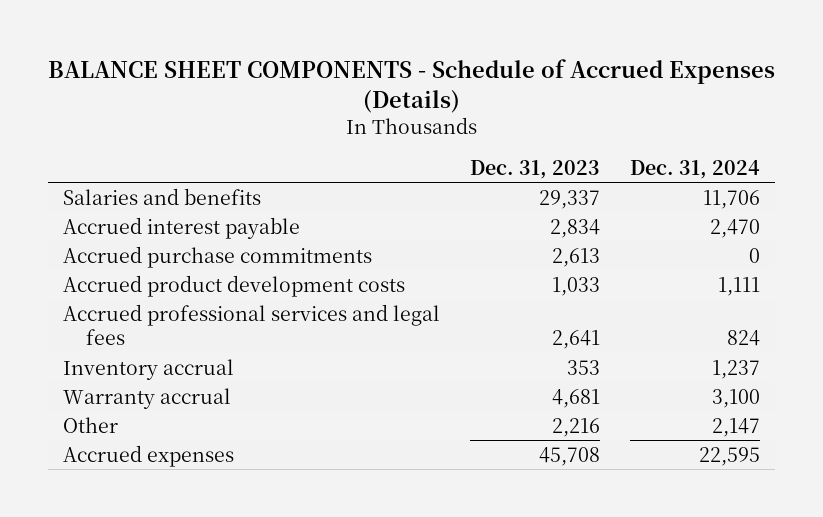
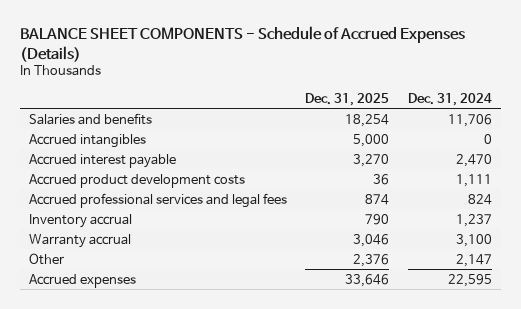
[470,159,601,179] Dec. 31, 2023 -> none
none -> [305,92,390,106] Dec. 31, 2025
none -> [28,133,146,148] Accrued intangibles
[62,245,372,268] Accrued purchase commitments -> none

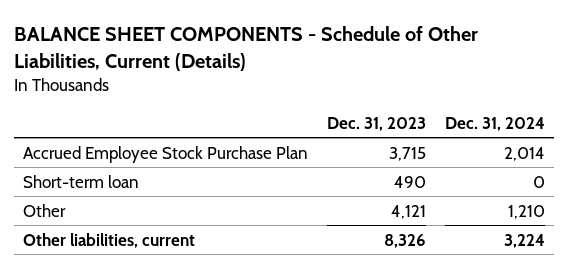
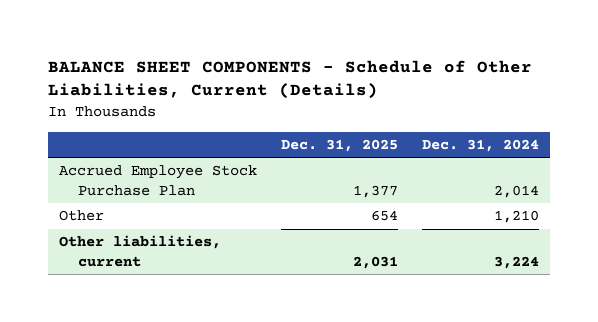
[327,116,427,131] Dec. 31, 2023 -> none
none -> [280,138,398,152] Dec. 31, 2025
[23,174,140,188] Short-term loan -> none

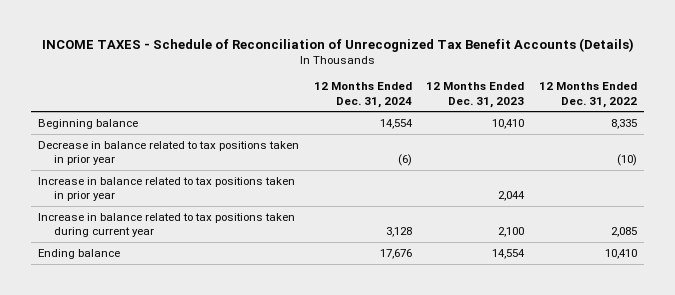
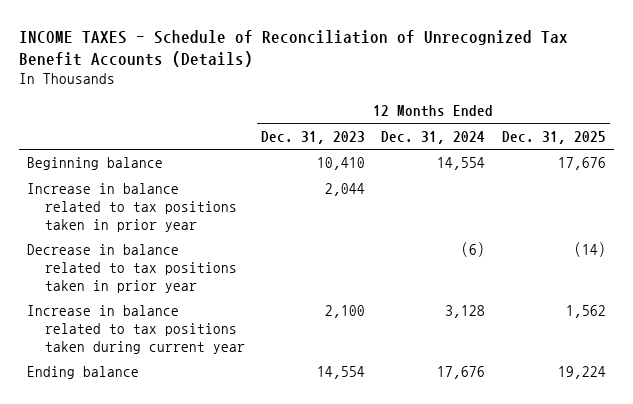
[539,82,638,108] 12 Months Ended Dec. 31, 2022 -> none
none -> [501,130,606,144] Dec. 31, 2025
[38,140,300,166] Decrease in balance related to tax positions taken in prior year -> [27,244,237,294] Decrease in balance related to tax positions taken in prior year

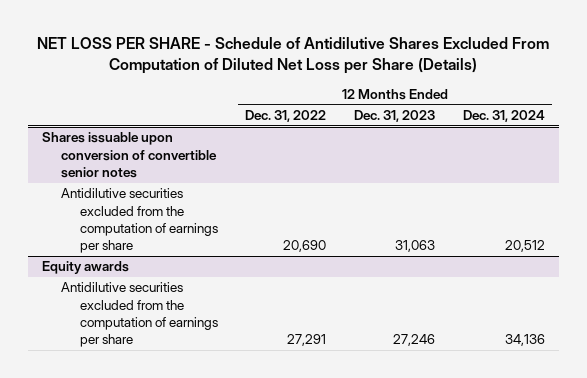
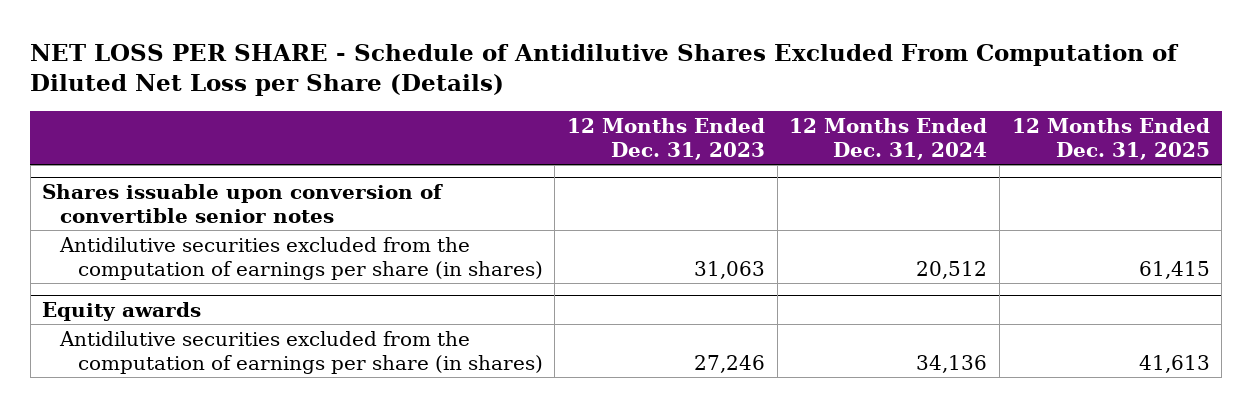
[245,110,327,123] Dec. 31, 2022 -> none
none -> [1011,117,1210,160] 12 Months Ended Dec. 31, 2025
[60,188,218,254] Antidilutive securities excluded from the computation of earnings per share -> [59,236,543,280] Antidilutive securities excluded from the computation of earnings per share (in shares)
[60,282,218,348] Antidilutive securities excluded from the computation of earnings per share -> [59,330,543,374] Antidilutive securities excluded from the computation of earnings per share (in shares)

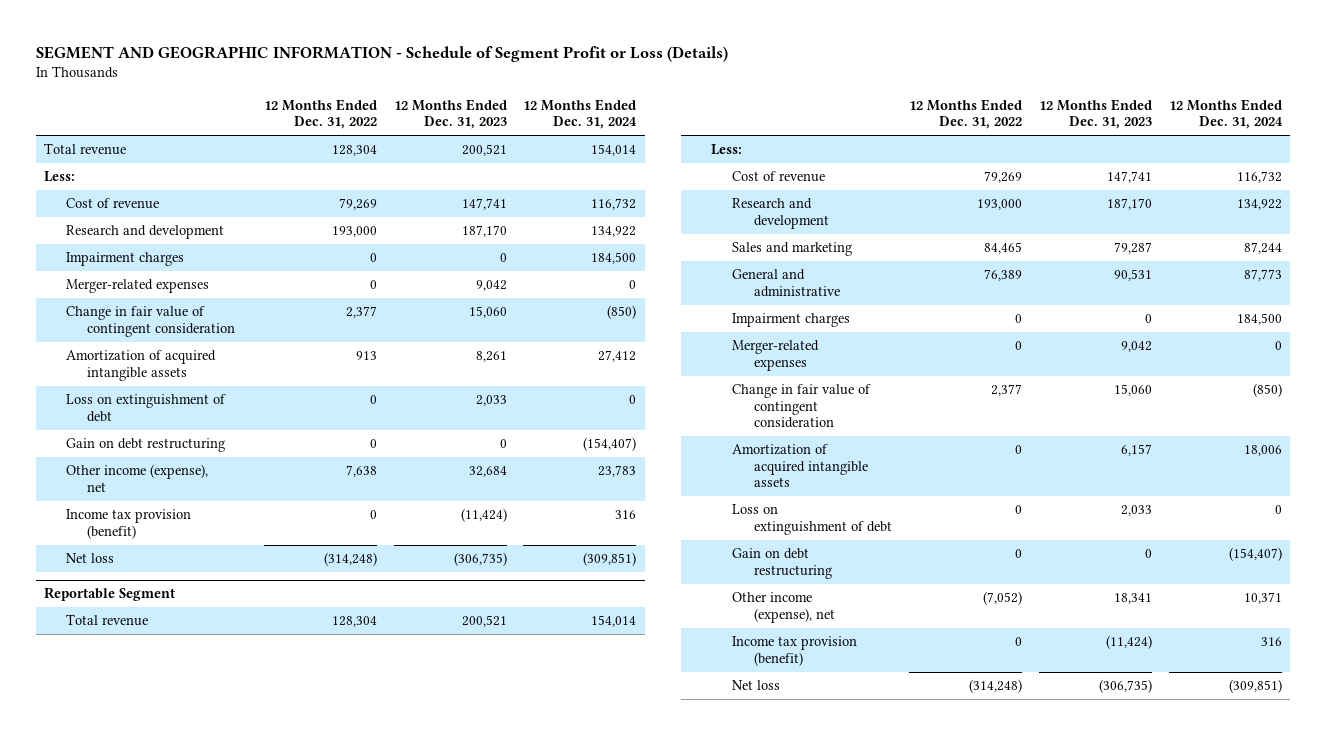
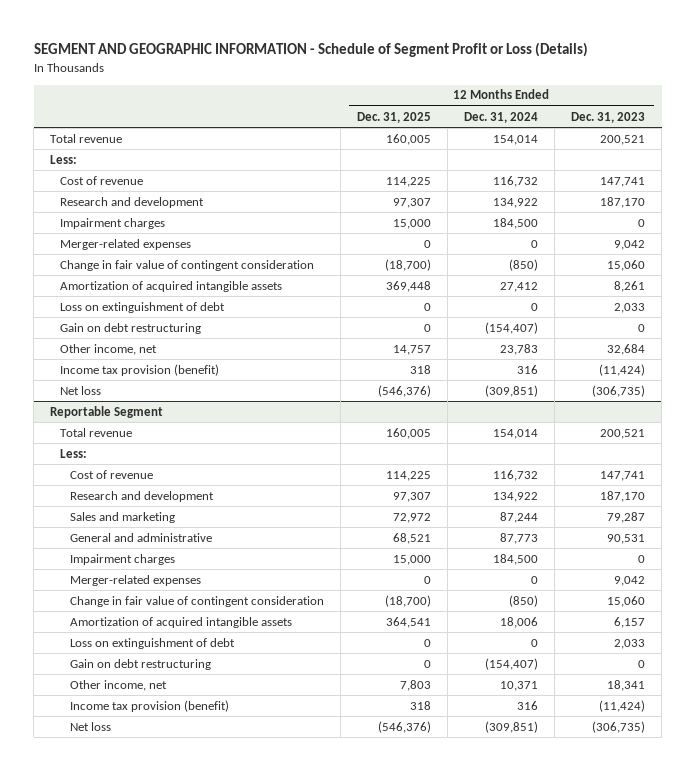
[263,98,377,130] 12 Months Ended Dec. 31, 2022 -> none
none -> [357,111,432,123] Dec. 31, 2025
[65,464,208,492] Other income (expense), net -> [60,343,158,355] Other income, net
[732,592,836,623] Other income (expense), net -> [70,679,168,691] Other income, net

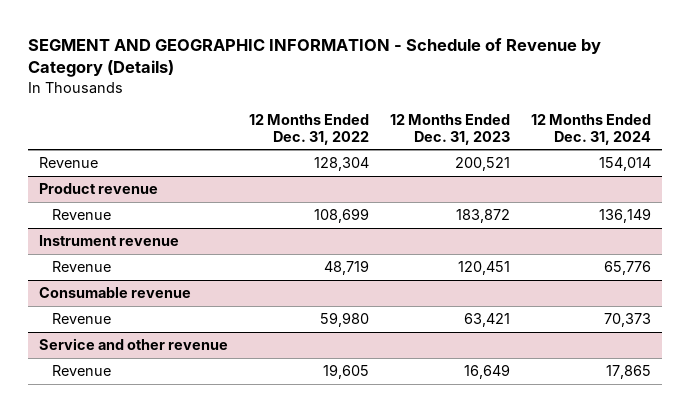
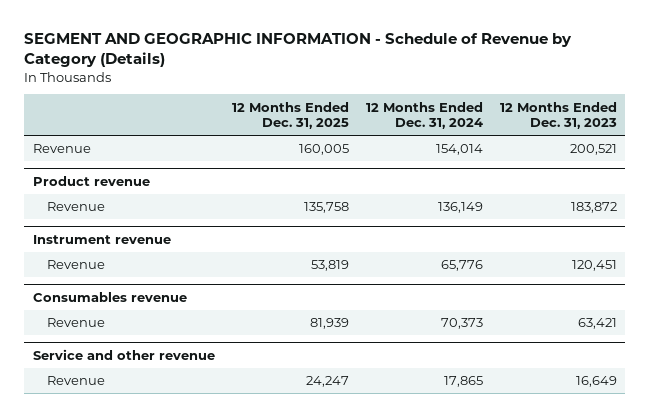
[249,114,370,145] 12 Months Ended Dec. 31, 2022 -> none
none -> [231,101,349,129] 12 Months Ended Dec. 31, 2025
[38,287,191,299] Consumable revenue -> [32,291,187,302] Consumables revenue

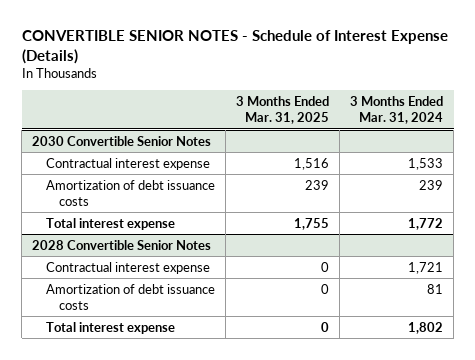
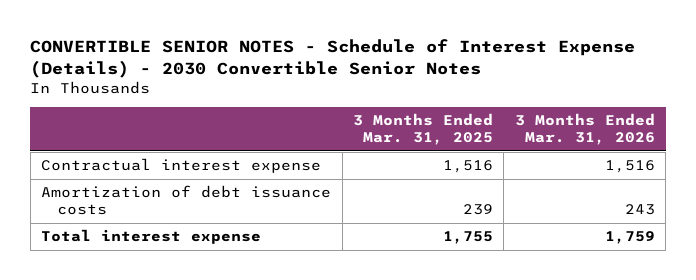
[21,30,448,64] CONVERTIBLE SENIOR NOTES - Schedule of Interest Expense (Details) -> [30,39,636,78] CONVERTIBLE SENIOR NOTES - Schedule of Interest Expense (Details) - 2030 Convertible Senior Notes
[350,96,444,125] 3 Months Ended Mar. 31, 2024 -> none
none -> [514,113,655,146] 3 Months Ended Mar. 31, 2026
[32,135,212,146] 2030 Convertible Senior Notes -> none
[32,239,212,250] 2028 Convertible Senior Notes -> none
[45,261,210,274] Contractual interest expense -> none
[45,283,215,310] Amortization of debt issuance costs -> none
[45,321,175,334] Total interest expense -> none

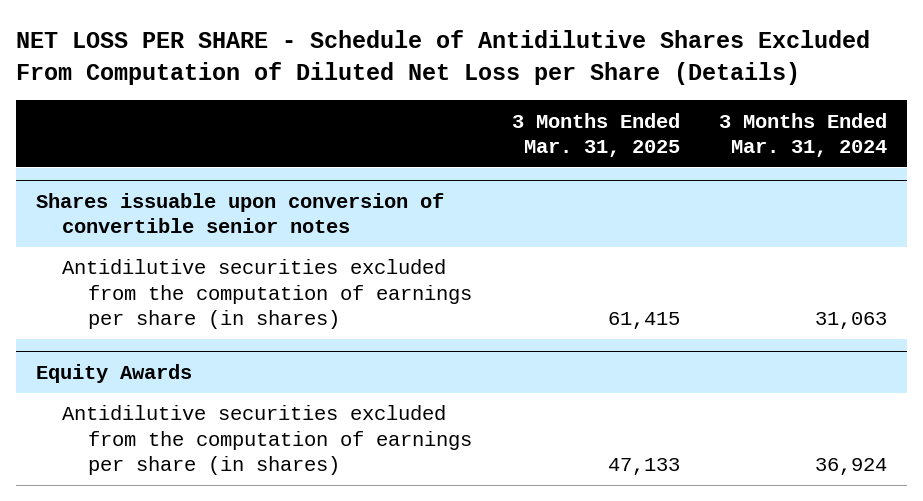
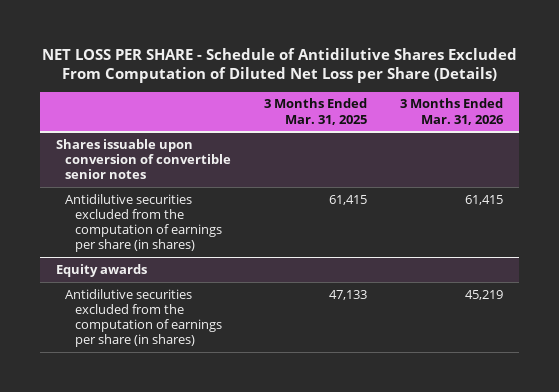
[719,112,888,158] 3 Months Ended Mar. 31, 2024 -> none
none -> [399,98,504,125] 3 Months Ended Mar. 31, 2026
[36,363,193,383] Equity Awards -> [56,263,148,277] Equity awards

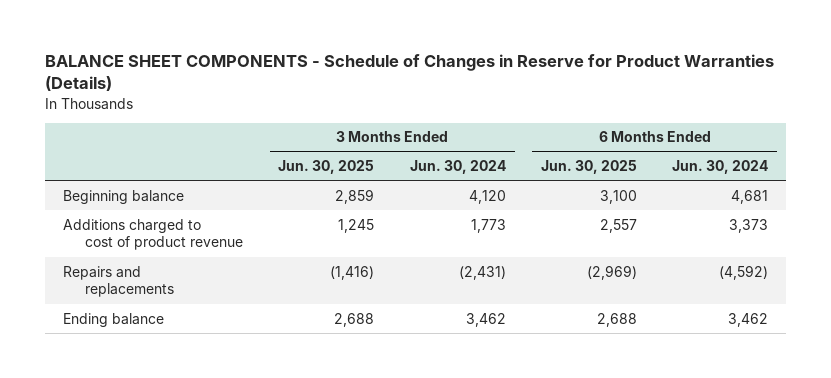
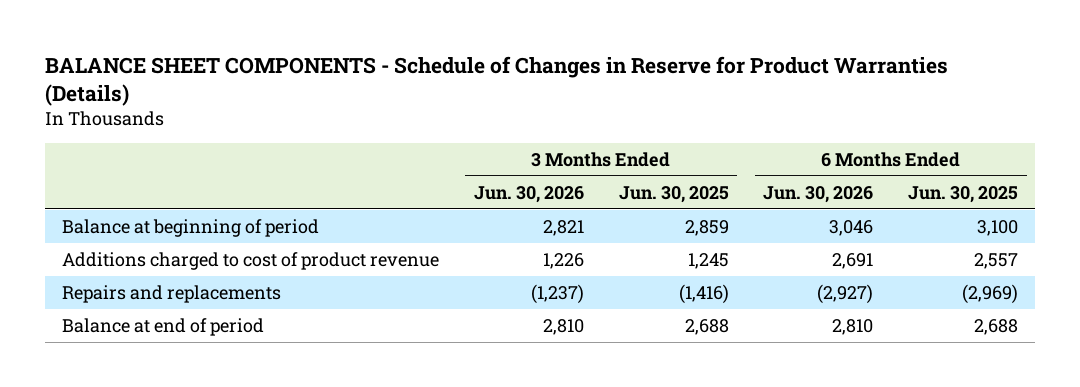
[409,160,506,175] Jun. 30, 2024 -> none
[672,160,769,175] Jun. 30, 2024 -> none
none -> [473,185,584,203] Jun. 30, 2026
none -> [763,185,874,203] Jun. 30, 2026
[62,189,184,204] Beginning balance -> [62,218,320,237] Balance at beginning of period
[62,312,164,327] Ending balance -> [62,317,265,336] Balance at end of period

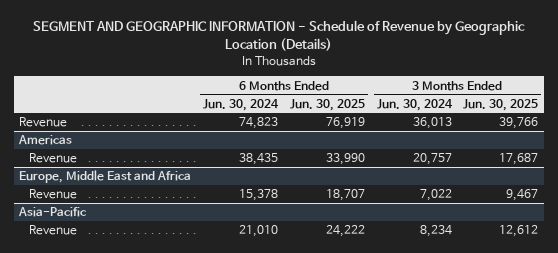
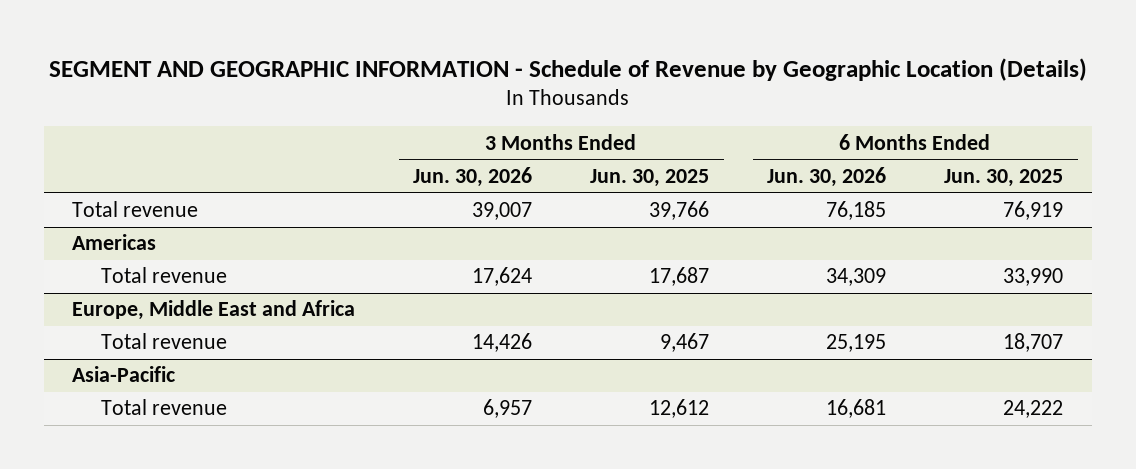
[203,98,280,111] Jun. 30, 2024 -> none
[376,98,453,111] Jun. 30, 2024 -> none
none -> [413,167,533,188] Jun. 30, 2026
none -> [767,167,887,188] Jun. 30, 2026
[19,117,68,128] Revenue -> [72,201,199,218] Total revenue
[28,153,77,164] Revenue -> [101,267,228,284] Total revenue
[28,189,77,200] Revenue -> [101,333,228,350] Total revenue
[28,225,77,236] Revenue -> [101,399,228,416] Total revenue

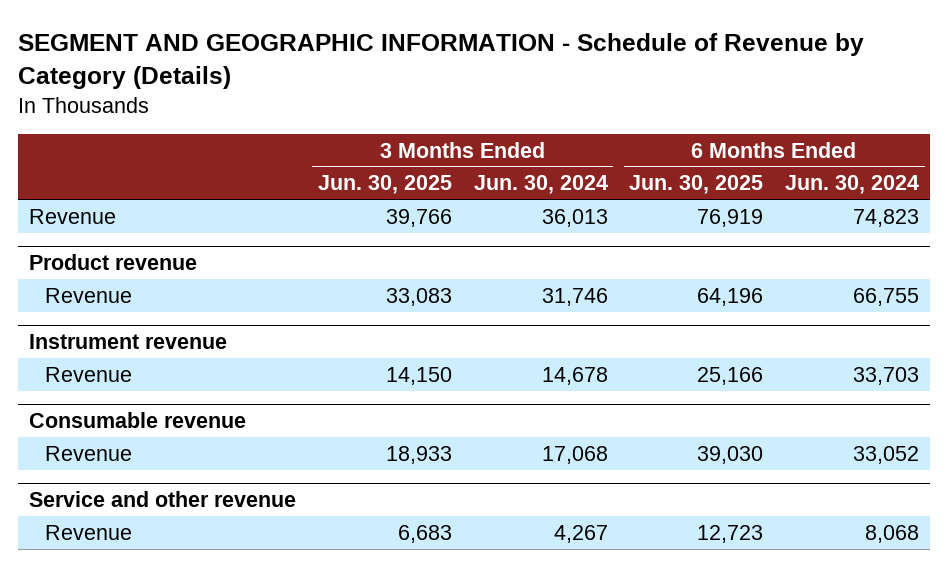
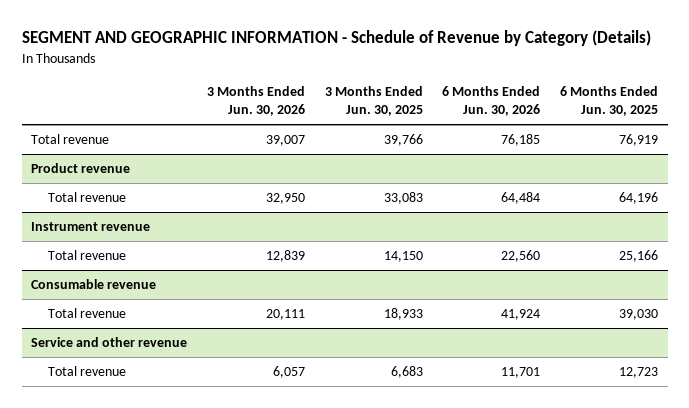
[473,175,608,195] Jun. 30, 2024 -> none
[785,175,920,195] Jun. 30, 2024 -> none
none -> [206,85,305,117] 3 Months Ended Jun. 30, 2026
none -> [442,85,541,117] 6 Months Ended Jun. 30, 2026
[28,208,116,224] Revenue -> [31,134,110,145] Total revenue
[45,287,133,303] Revenue -> [47,192,126,203] Total revenue
[45,366,133,382] Revenue -> [47,250,126,261] Total revenue
[45,445,133,461] Revenue -> [47,308,126,319] Total revenue
[45,524,133,540] Revenue -> [47,366,126,377] Total revenue

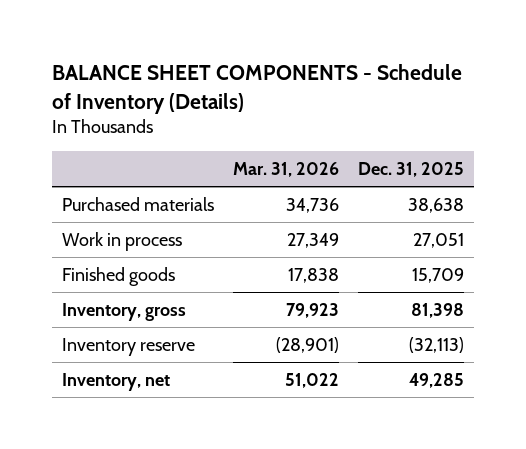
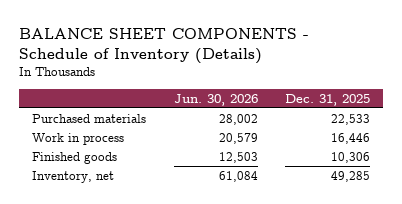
[232,162,339,178] Mar. 31, 2026 -> none
none -> [173,93,258,106] Jun. 30, 2026
[61,302,186,321] Inventory, gross -> none
[61,337,195,356] Inventory reserve -> none
[408,197,465,213] 38,638 -> [330,113,370,125] 22,533
[413,232,465,248] 27,051 -> [330,132,370,144] 16,446
[412,267,465,283] 15,709 -> [330,151,370,163] 10,306

